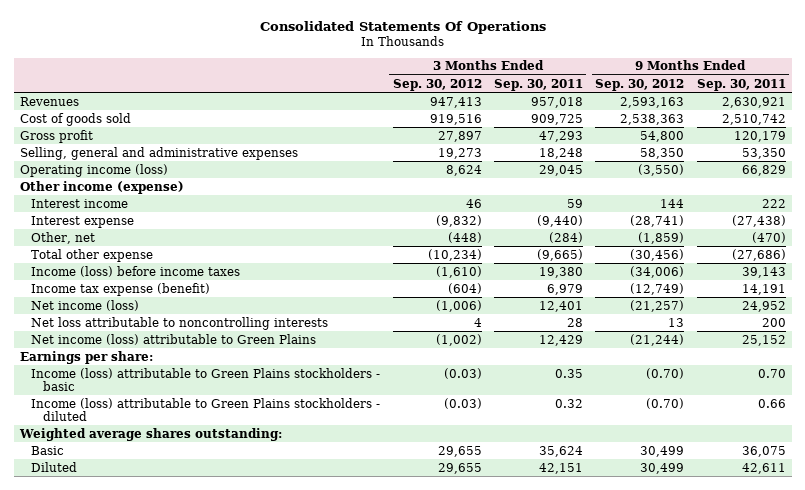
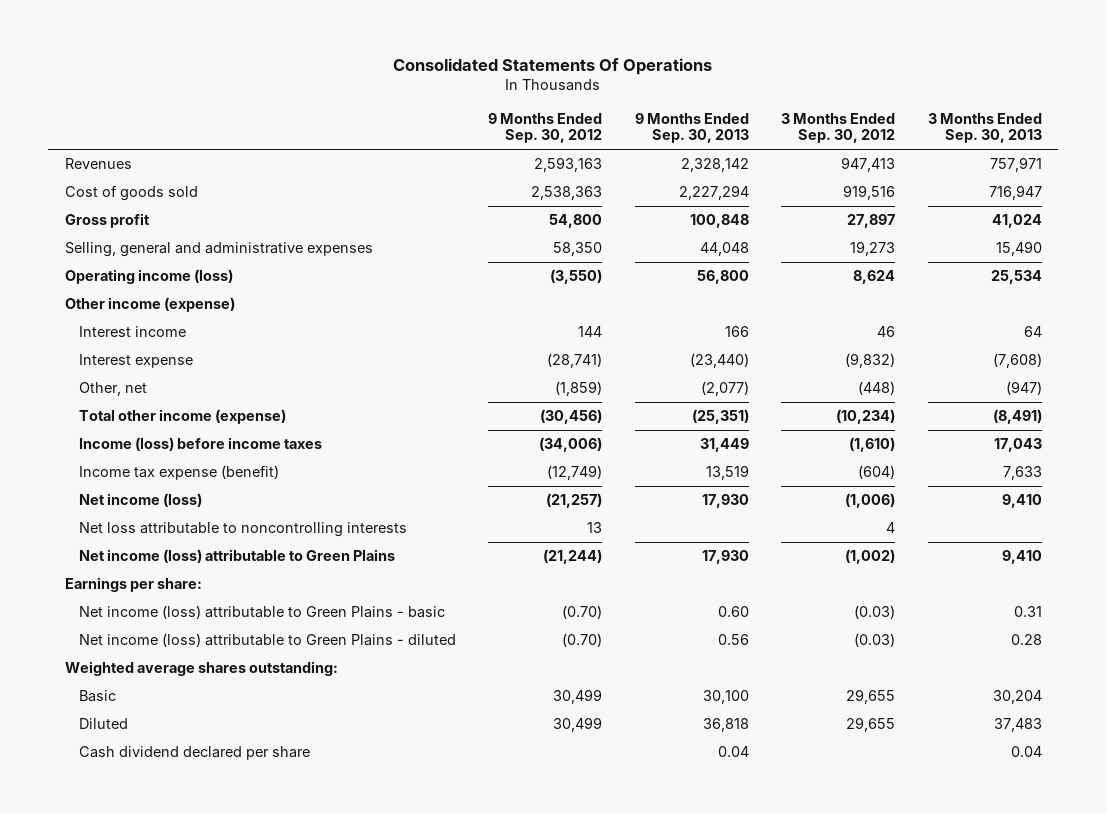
[493,78,583,91] Sep. 30, 2011 -> none
[696,78,786,91] Sep. 30, 2011 -> none
none -> [634,112,749,144] 9 Months Ended Sep. 30, 2013
none -> [928,112,1043,144] 3 Months Ended Sep. 30, 2013
[31,248,154,262] Total other expense -> [78,409,286,425] Total other income (expense)
[31,367,381,391] Income (loss) attributable to Green Plains stockholders - basic -> [78,605,445,620] Net income (loss) attributable to Green Plains - basic
[31,397,381,421] Income (loss) attributable to Green Plains stockholders - diluted -> [78,633,456,648] Net income (loss) attributable to Green Plains - diluted
none -> [78,746,310,761] Cash dividend declared per share

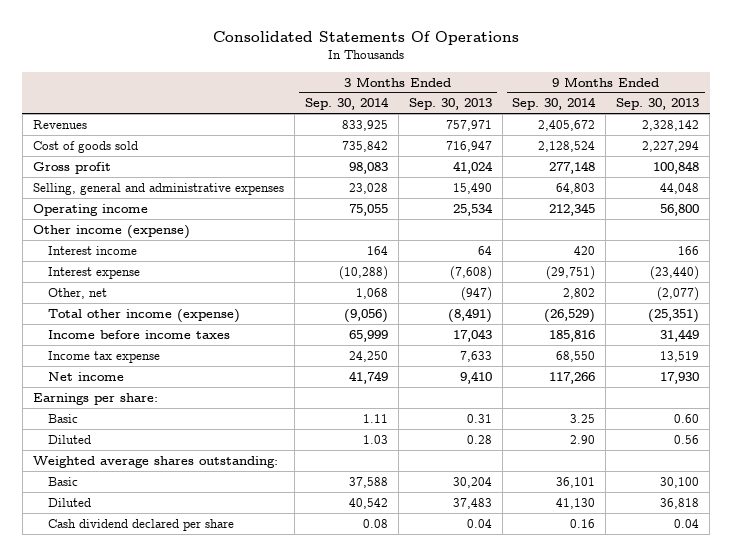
[488,112,603,144] 9 Months Ended Sep. 30, 2012 -> none
[781,112,896,144] 3 Months Ended Sep. 30, 2012 -> none
none -> [304,97,389,111] Sep. 30, 2014
none -> [512,97,597,111] Sep. 30, 2014
[64,269,233,285] Operating income (loss) -> [32,203,148,216] Operating income
[78,522,407,538] Net loss attributable to noncontrolling interests -> none
[78,549,395,564] Net income (loss) attributable to Green Plains -> none
[78,437,322,452] Income (loss) before income taxes -> [47,329,230,339] Income before income taxes
[78,465,279,481] Income tax expense (benefit) -> [47,350,160,363] Income tax expense
[78,493,202,508] Net income (loss) -> [47,371,124,381] Net income
[78,605,445,620] Net income (loss) attributable to Green Plains - basic -> [47,413,78,423] Basic
[78,633,456,648] Net income (loss) attributable to Green Plains - diluted -> [47,434,91,444] Diluted

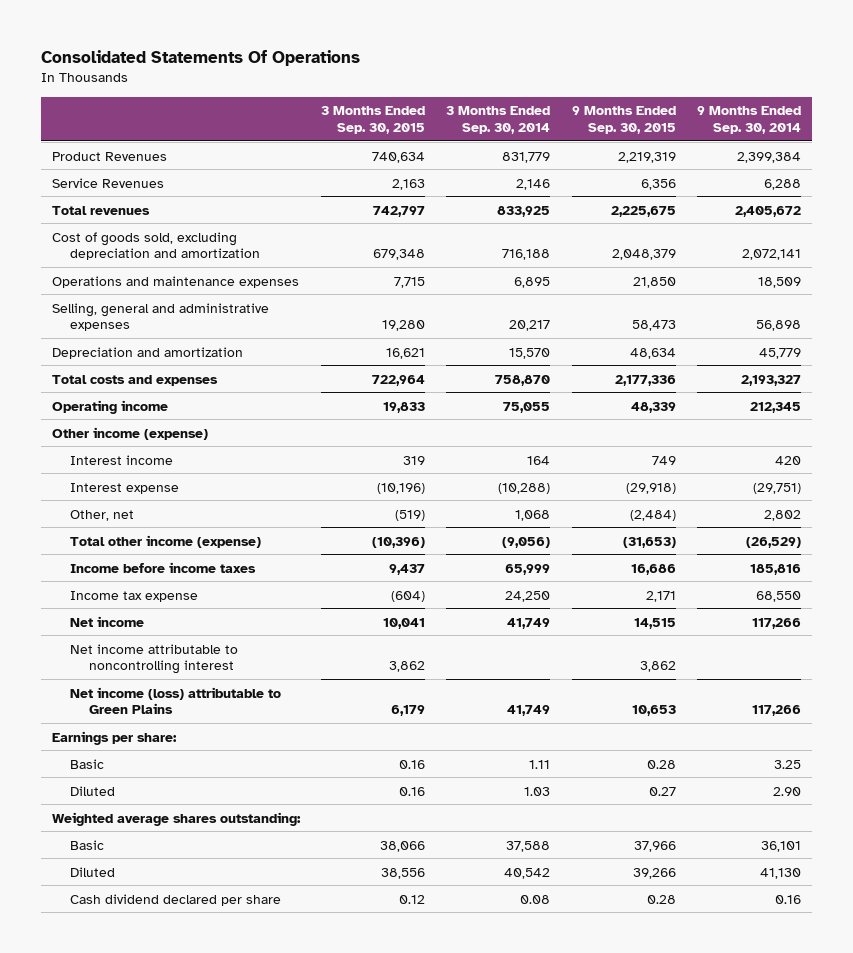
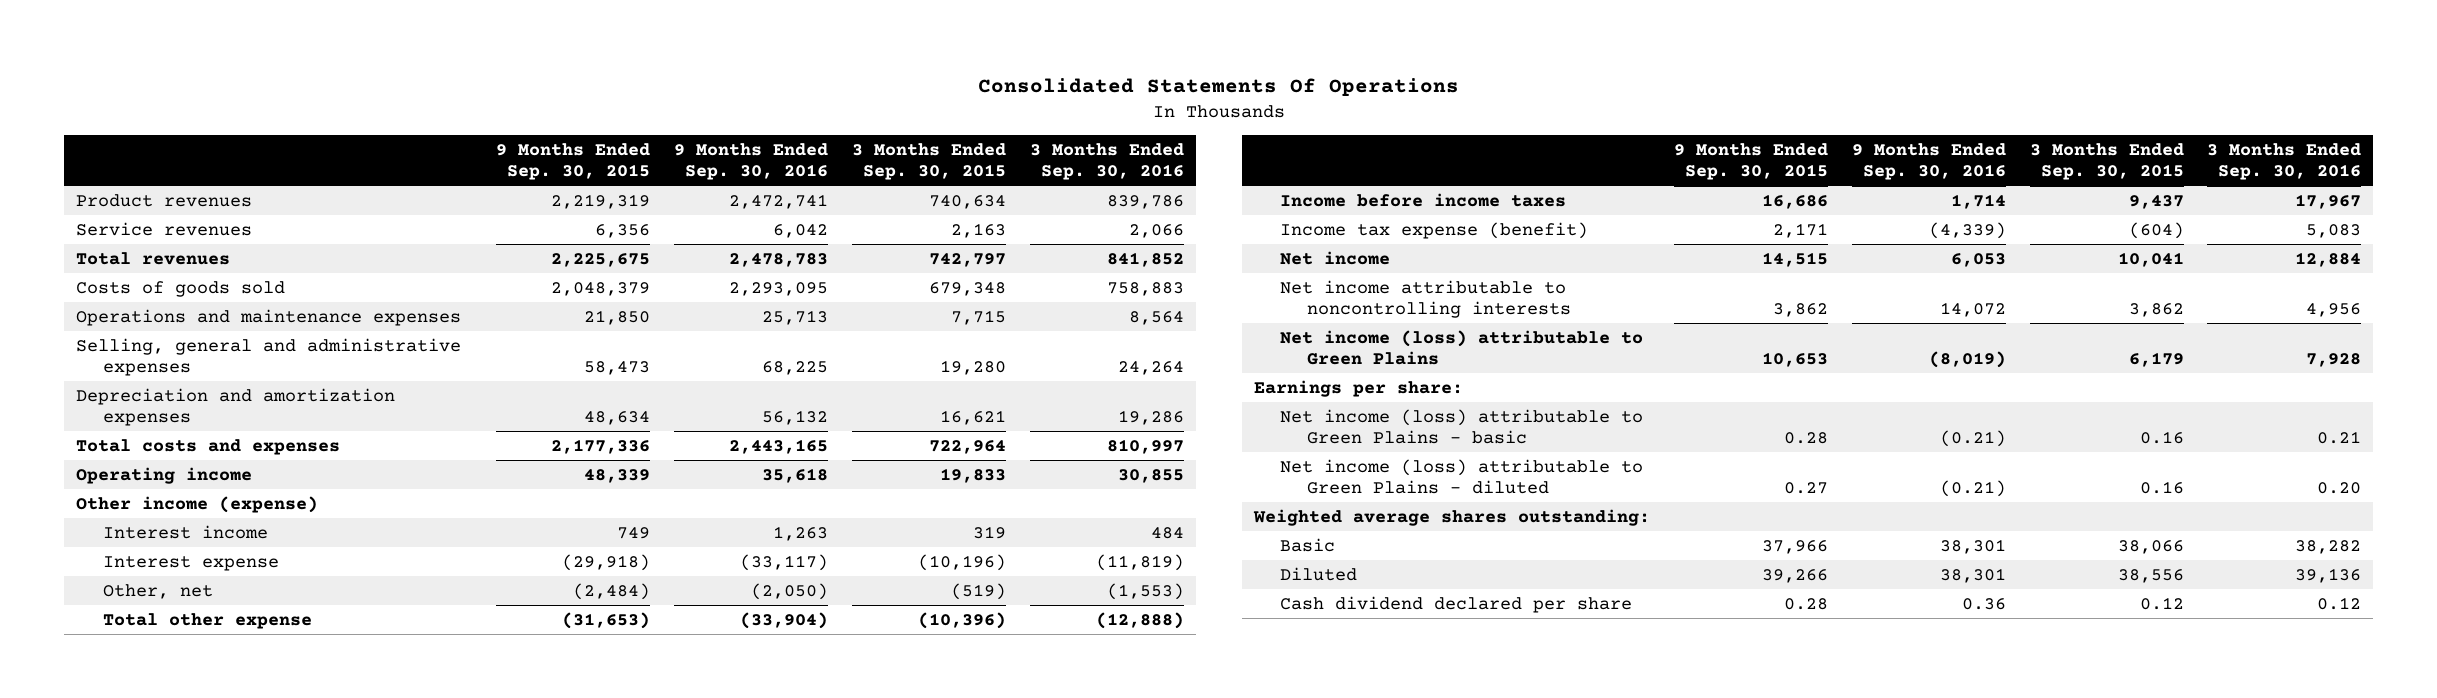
[446,106,551,134] 3 Months Ended Sep. 30, 2014 -> none
[697,106,802,134] 9 Months Ended Sep. 30, 2014 -> none
none -> [673,142,828,181] 9 Months Ended Sep. 30, 2016
none -> [1029,142,1184,181] 3 Months Ended Sep. 30, 2016
[51,151,167,161] Product Revenues -> [75,193,252,207] Product revenues
[51,177,164,188] Service Revenues -> [75,221,252,236] Service revenues
[51,231,261,261] Cost of goods sold, excluding depreciation and amortization -> [75,280,285,297] Costs of goods sold
[51,346,243,359] Depreciation and amortization -> [75,387,395,427] Depreciation and amortization expenses
[70,534,262,548] Total other income (expense) -> [102,612,312,629] Total other expense
[70,590,199,602] Income tax expense -> [1280,221,1589,239] Income tax expense (benefit)
[70,643,239,675] Net income attributable to noncontrolling interest -> [1280,279,1572,319] Net income attributable to noncontrolling interests
[70,758,105,769] Basic -> [1280,408,1644,445] Net income (loss) attributable to Green Plains - basic
[70,785,116,796] Diluted -> [1280,458,1644,495] Net income (loss) attributable to Green Plains - diluted

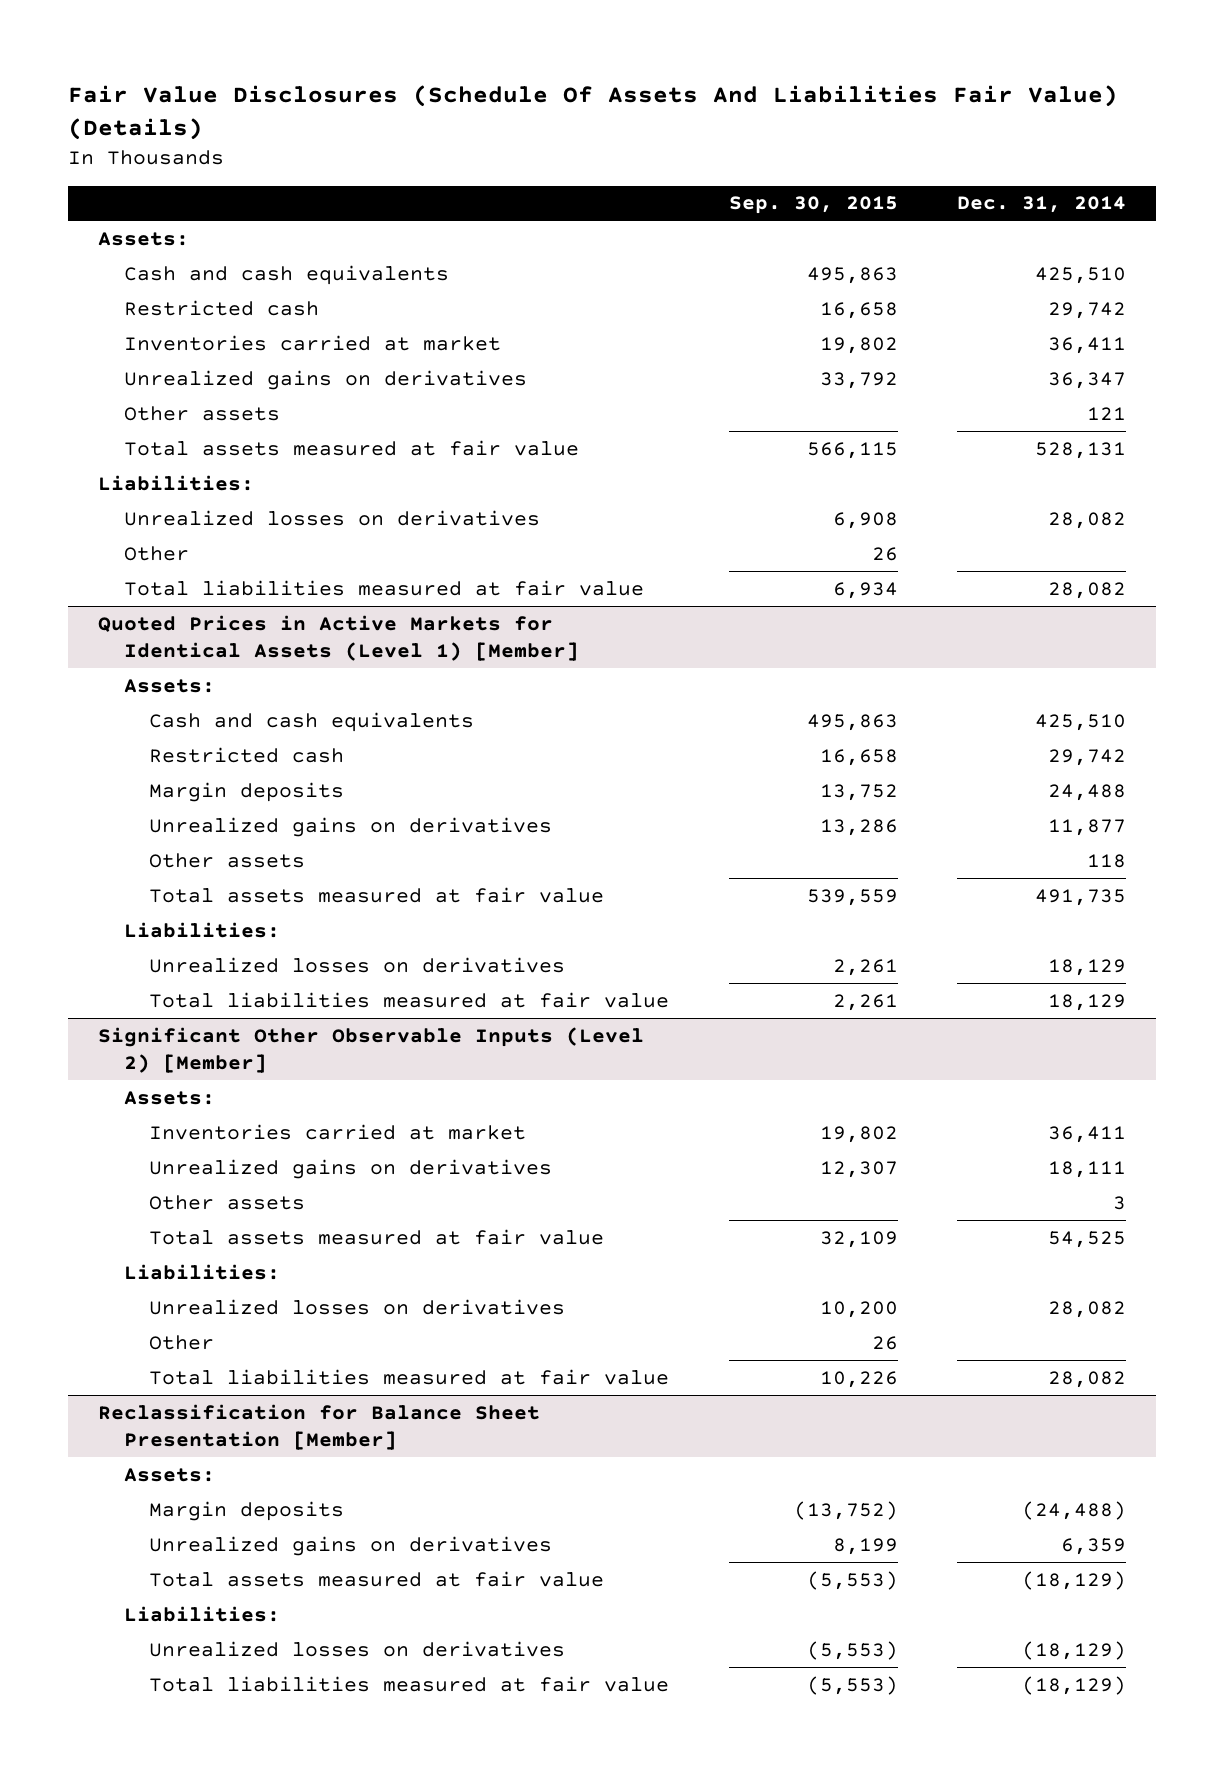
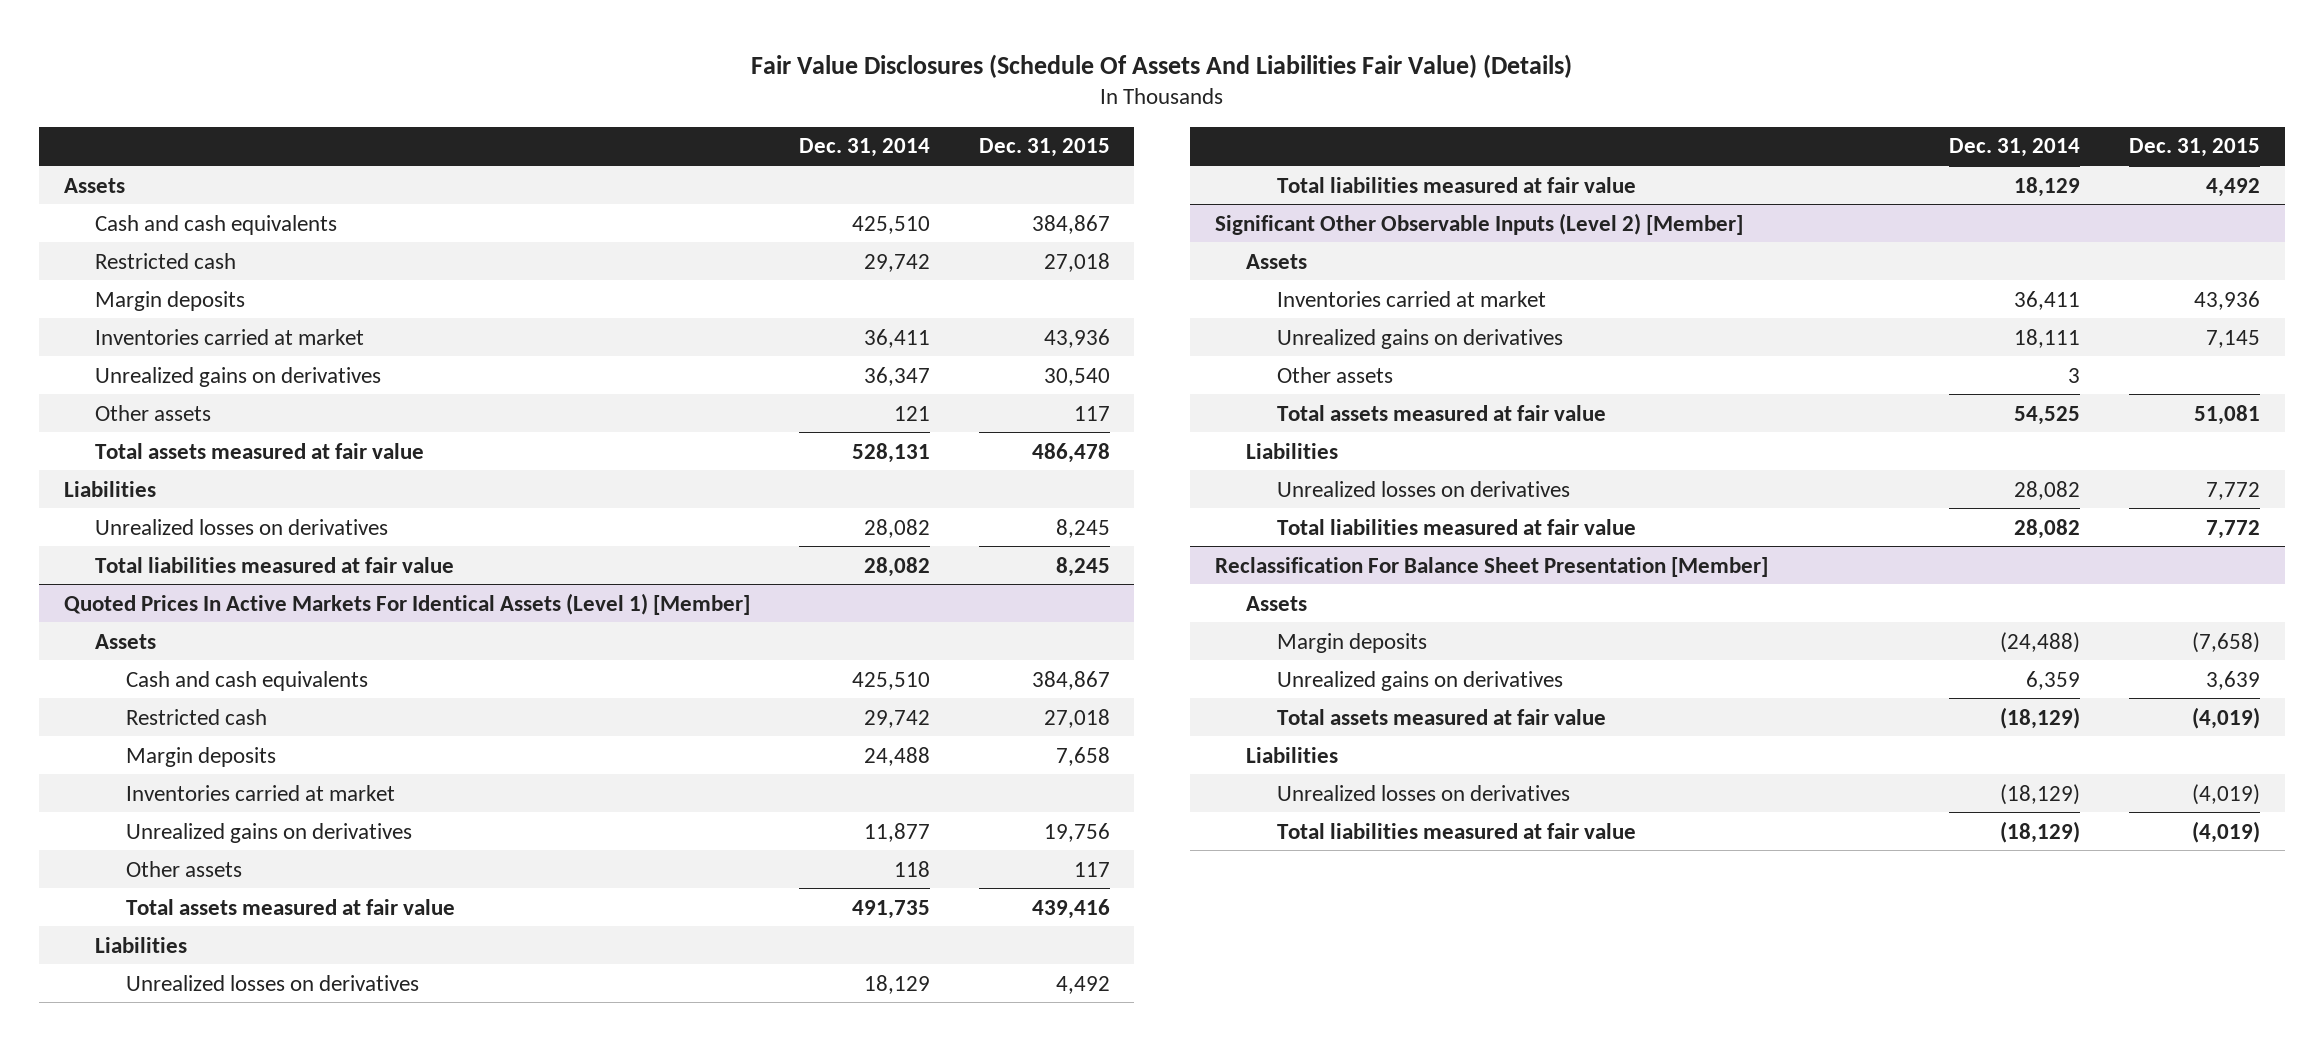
[728,196,898,215] Sep. 30, 2015 -> none
none -> [978,138,1110,158] Dec. 31, 2015
[98,231,190,246] Assets: -> [63,177,125,193] Assets
none -> [94,290,245,311] Margin deposits
[98,474,255,491] Liabilities: -> [63,480,156,497] Liabilities
[123,545,189,561] Other -> none
[98,614,579,661] Quoted Prices in Active Markets for Identical Assets (Level 1) [Member] -> [63,592,750,615] Quoted Prices In Active Markets For Identical Assets (Level 1) [Member]
[123,678,215,693] Assets: -> [94,633,156,649] Assets
none -> [126,784,396,801] Inventories carried at market
[123,921,280,938] Liabilities: -> [94,936,187,953] Liabilities
[123,1090,215,1105] Assets: -> [1245,253,1307,269] Assets
[123,1263,280,1280] Liabilities: -> [1245,442,1338,459] Liabilities
[148,1334,214,1350] Other -> none
[98,1403,541,1450] Reclassification for Balance Sheet Presentation [Member] -> [1214,556,1768,577] Reclassification For Balance Sheet Presentation [Member]
[123,1467,215,1482] Assets: -> [1245,595,1307,611] Assets
[123,1605,280,1622] Liabilities: -> [1245,746,1338,763] Liabilities

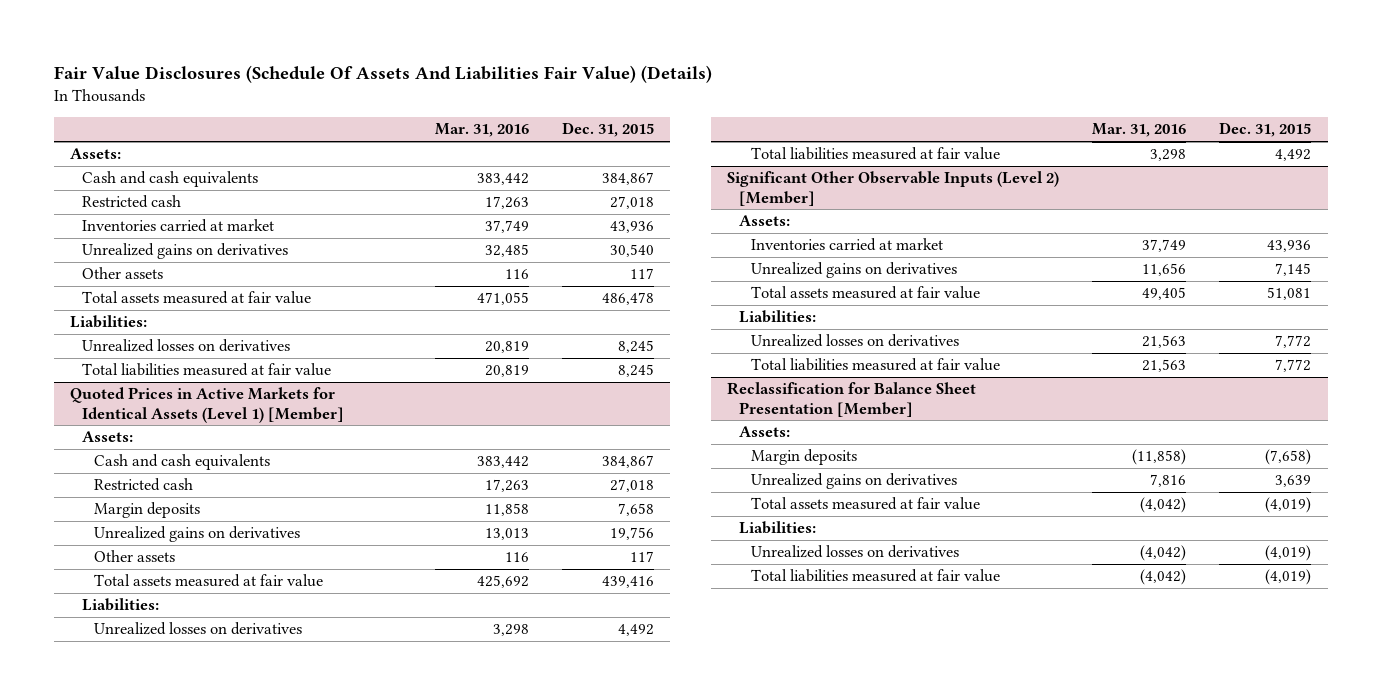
[798,138,930,158] Dec. 31, 2014 -> none
none -> [435,123,530,138] Mar. 31, 2016
[63,177,125,193] Assets -> [70,148,122,160] Assets:
[94,290,245,311] Margin deposits -> none
[63,480,156,497] Liabilities -> [70,315,148,329] Liabilities:
[63,592,750,615] Quoted Prices In Active Markets For Identical Assets (Level 1) [Member] -> [70,387,344,423] Quoted Prices in Active Markets for Identical Assets (Level 1) [Member]
[94,633,156,649] Assets -> [81,431,133,443] Assets:
[126,784,396,801] Inventories carried at market -> none
[94,936,187,953] Liabilities -> [81,598,159,612] Liabilities:
[1245,253,1307,269] Assets -> [739,215,791,227] Assets:
[1276,366,1393,383] Other assets -> none
[1245,442,1338,459] Liabilities -> [739,310,817,324] Liabilities:
[1214,556,1768,577] Reclassification For Balance Sheet Presentation [Member] -> [727,382,977,417] Reclassification for Balance Sheet Presentation [Member]
[1245,595,1307,611] Assets -> [739,426,791,438] Assets:
[1245,746,1338,763] Liabilities -> [739,521,817,535] Liabilities:

